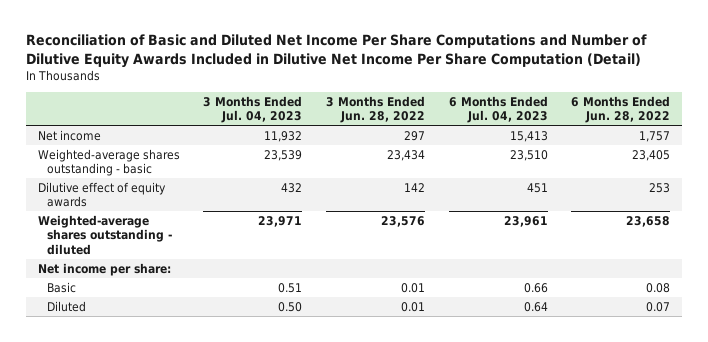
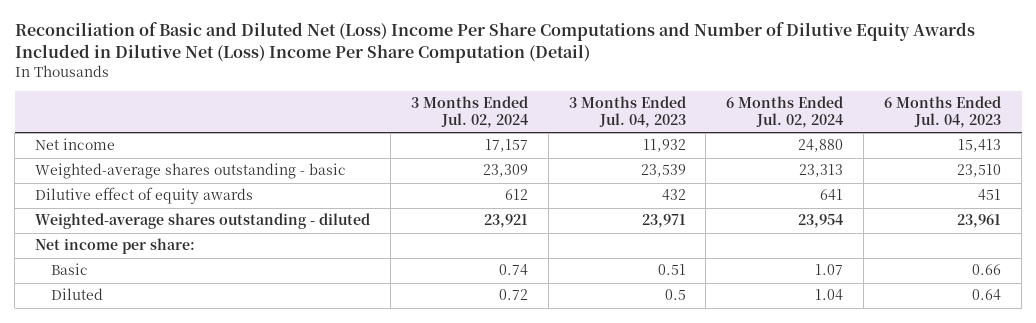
[25,33,647,68] Reconciliation of Basic and Diluted Net Income Per Share Computations and Number of Dilutive Equity Awards Included in Dilutive Net Income Per Share Computation (Detail) -> [14,22,975,64] Reconciliation of Basic and Diluted Net (Loss) Income Per Share Computations and Number of Dilutive Equity Awards Included in Dilutive Net (Loss) Income Per Share Computation (Detail)
[325,95,425,124] 3 Months Ended Jun. 28, 2022 -> none
[571,95,671,124] 6 Months Ended Jun. 28, 2022 -> none
none -> [410,96,528,129] 3 Months Ended Jul. 02, 2024
none -> [726,96,844,129] 6 Months Ended Jul. 02, 2024
[278,301,303,312] 0.50 -> [664,289,686,301] 0.5

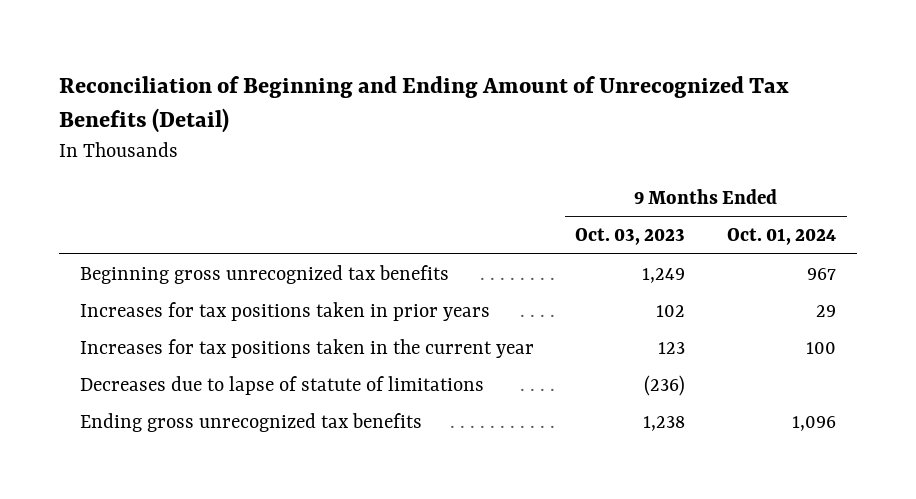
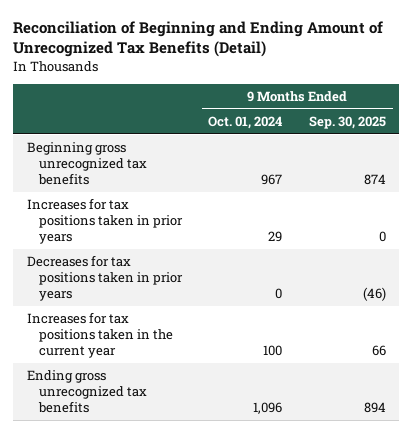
[575,228,686,246] Oct. 03, 2023 -> none
none -> [309,115,387,129] Sep. 30, 2025
none -> [26,255,183,302] Decreases for tax positions taken in prior years
[79,375,484,395] Decreases due to lapse of statute of limitations -> none

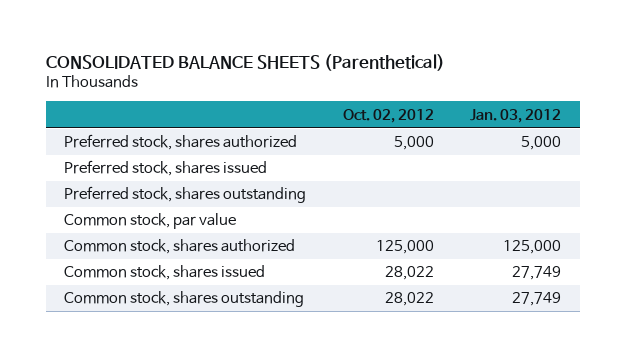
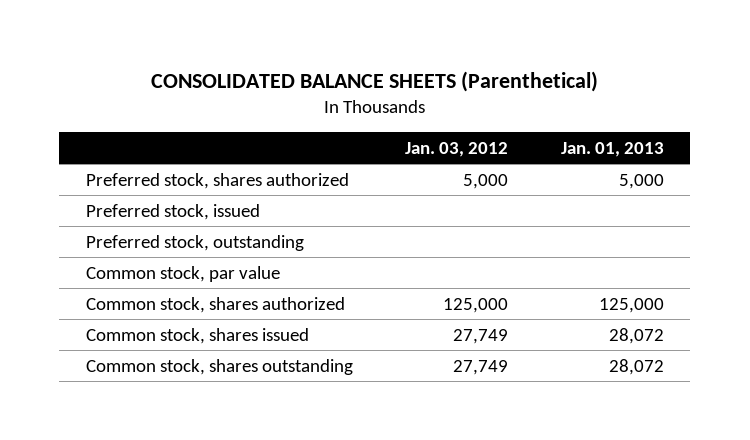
[342,108,434,123] Oct. 02, 2012 -> none
none -> [561,141,665,157] Jan. 01, 2013
[64,160,268,177] Preferred stock, shares issued -> [85,203,260,220] Preferred stock, issued
[64,186,307,204] Preferred stock, shares outstanding -> [85,234,304,251] Preferred stock, outstanding

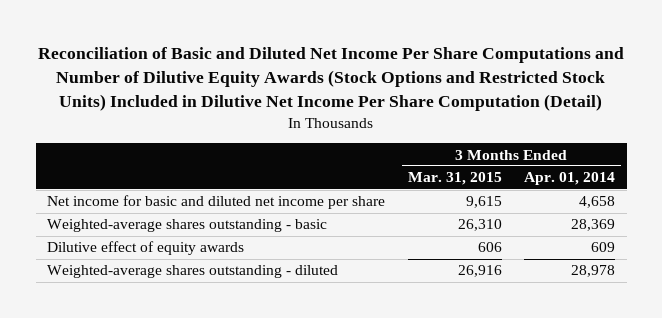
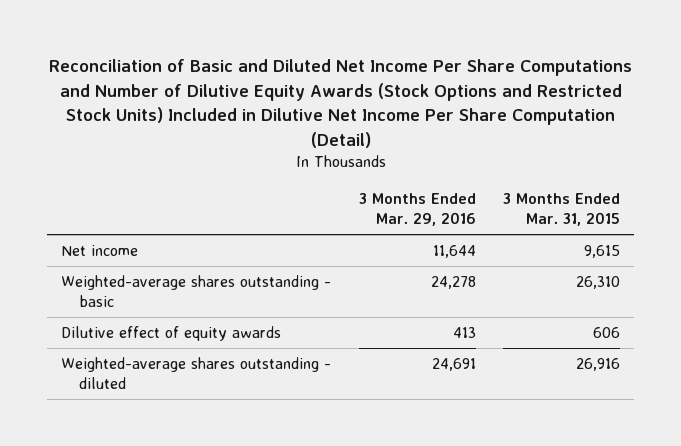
[524,172,616,186] Apr. 01, 2014 -> none
none -> [358,193,476,226] 3 Months Ended Mar. 29, 2016
[46,195,385,210] Net income for basic and diluted net income per share -> [61,244,139,256] Net income

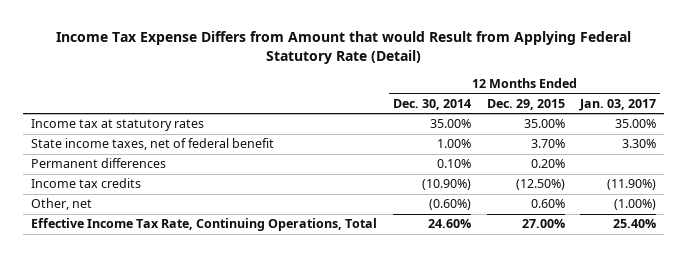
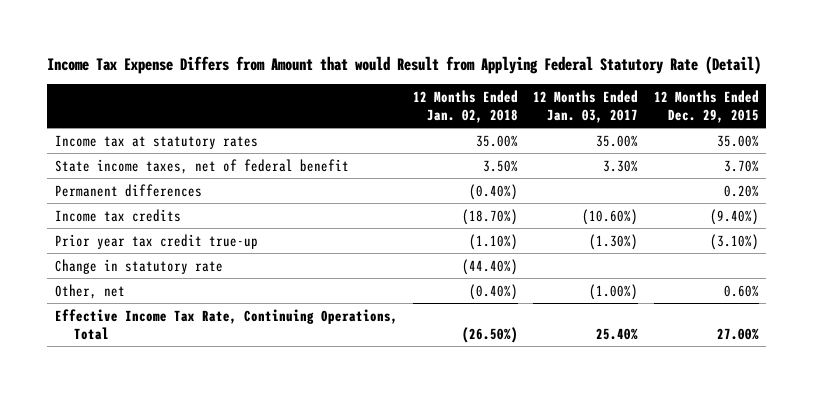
[392,98,471,110] Dec. 30, 2014 -> none
none -> [413,89,519,123] 12 Months Ended Jan. 02, 2018
[515,179,565,191] (12.50%) -> [709,208,759,225] (9.40%)
[607,179,657,191] (11.90%) -> [582,208,639,225] (10.60%)
none -> [54,233,258,249] Prior year tax credit true-up
none -> [54,258,223,274] Change in statutory rate

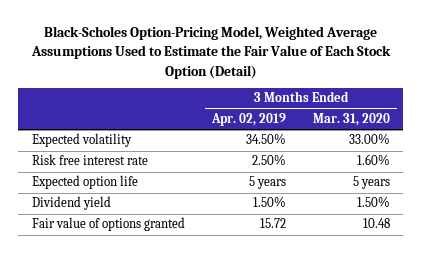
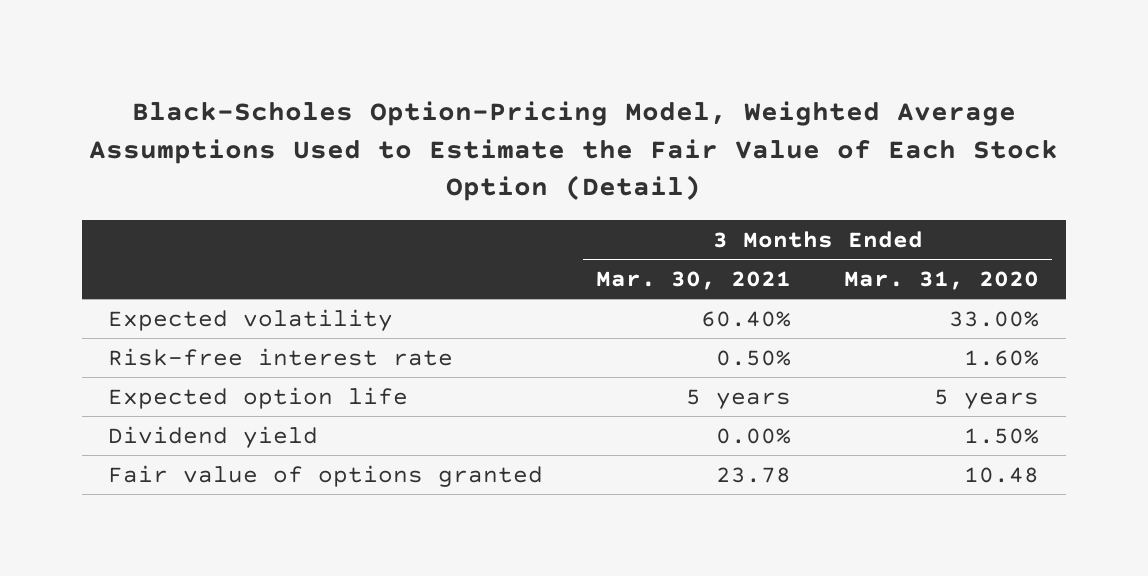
[210,112,286,126] Apr. 02, 2019 -> none
none -> [596,270,792,290] Mar. 30, 2021
[31,154,148,166] Risk free interest rate -> [108,347,454,366] Risk-free interest rate

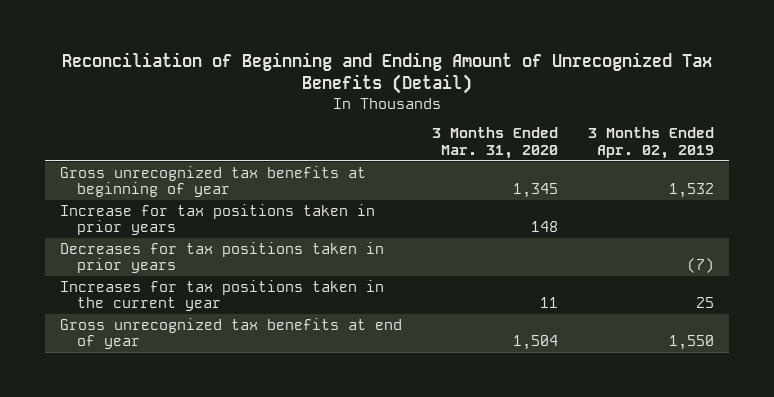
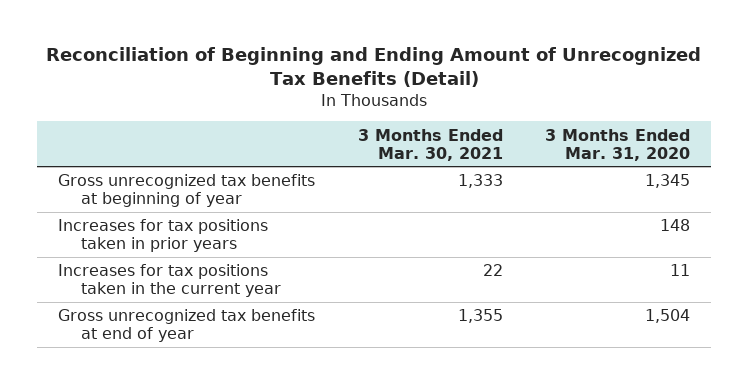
[587,127,714,160] 3 Months Ended Apr. 02, 2019 -> none
none -> [357,128,503,161] 3 Months Ended Mar. 30, 2021
[59,241,384,274] Decreases for tax positions taken in prior years -> none
[59,203,375,236] Increase for tax positions taken in prior years -> [57,219,268,253] Increases for tax positions taken in prior years

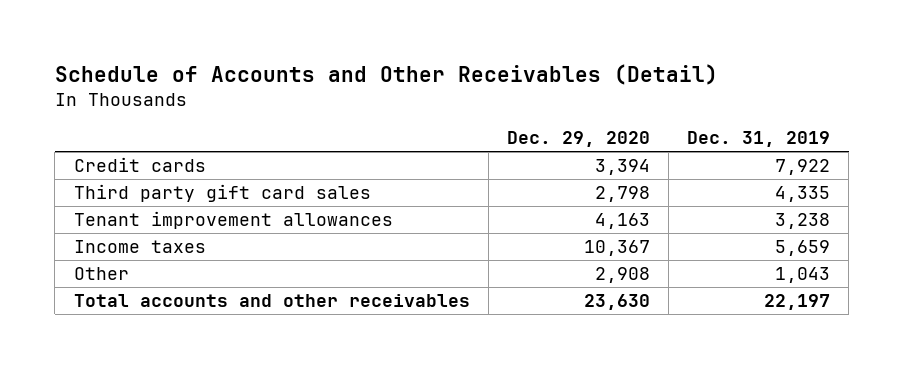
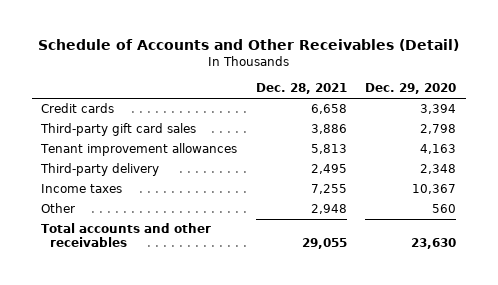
[686,131,830,148] Dec. 31, 2019 -> none
none -> [255,83,347,95] Dec. 28, 2021
[73,184,371,203] Third party gift card sales -> [40,123,197,137] Third-party gift card sales
none -> [40,163,160,177] Third-party delivery
[594,267,650,284] 2,908 -> [432,204,457,214] 560

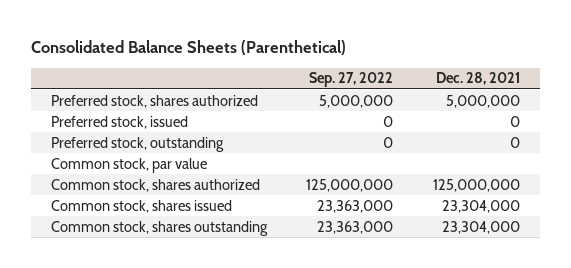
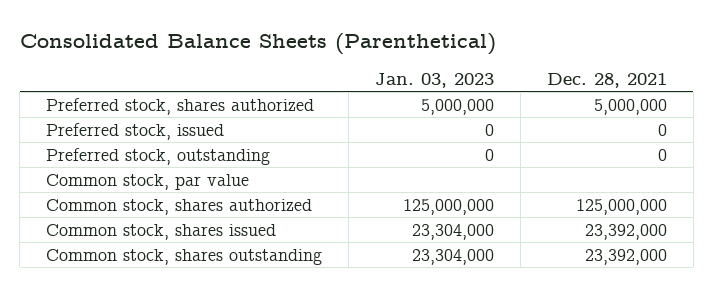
[309,72,394,88] Sep. 27, 2022 -> none
none -> [374,72,494,88] Jan. 03, 2023
[442,199,521,213] 23,304,000 -> [584,223,667,240] 23,392,000
[442,220,521,234] 23,304,000 -> [584,248,667,265] 23,392,000

